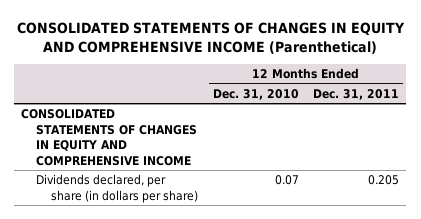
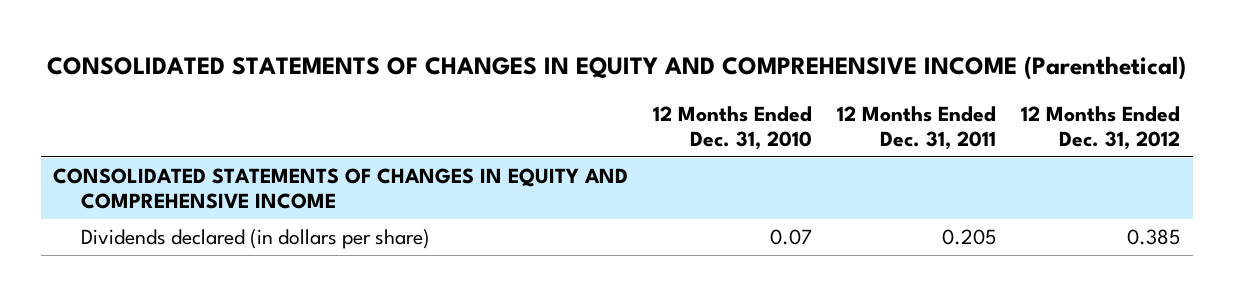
none -> [1021,105,1181,150] 12 Months Ended Dec. 31, 2012
[36,174,199,203] Dividends declared, per share (in dollars per share) -> [80,229,430,250] Dividends declared (in dollars per share)

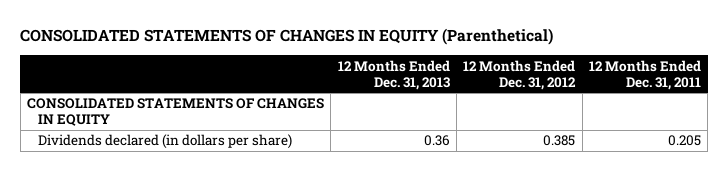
[46,56,1186,81] CONSOLIDATED STATEMENTS OF CHANGES IN EQUITY AND COMPREHENSIVE INCOME (Parenthetical) -> [20,28,554,46] CONSOLIDATED STATEMENTS OF CHANGES IN EQUITY (Parenthetical)
[653,105,813,150] 12 Months Ended Dec. 31, 2010 -> none
none -> [337,59,450,90] 12 Months Ended Dec. 31, 2013
[53,168,629,210] CONSOLIDATED STATEMENTS OF CHANGES IN EQUITY AND COMPREHENSIVE INCOME -> [27,98,325,127] CONSOLIDATED STATEMENTS OF CHANGES IN EQUITY

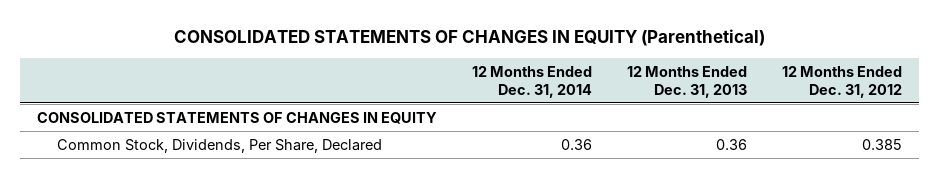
[589,59,702,90] 12 Months Ended Dec. 31, 2011 -> none
none -> [472,65,593,98] 12 Months Ended Dec. 31, 2014
[37,134,292,150] Dividends declared (in dollars per share) -> [56,138,382,153] Common Stock, Dividends, Per Share, Declared

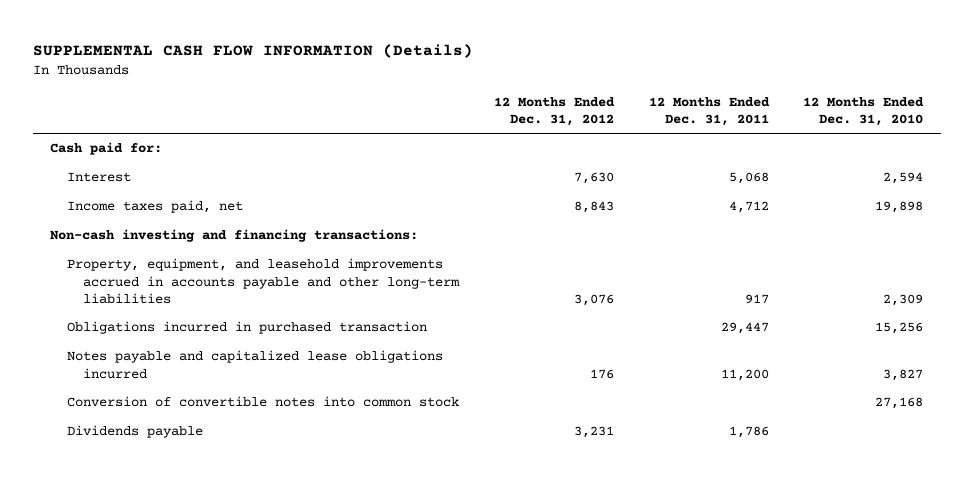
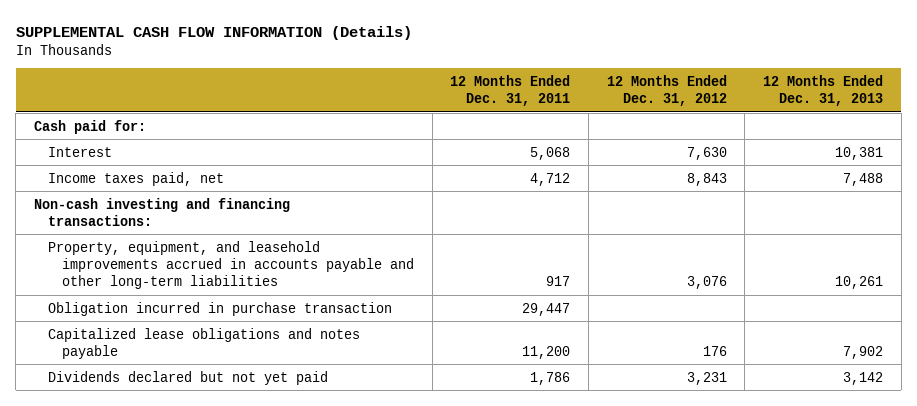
[803,96,925,127] 12 Months Ended Dec. 31, 2010 -> none
none -> [762,74,883,106] 12 Months Ended Dec. 31, 2013
[66,396,459,408] Conversion of convertible notes into common stock -> none
[66,321,427,335] Obligations incurred in purchased transaction -> [48,301,393,316] Obligation incurred in purchase transaction
[66,350,443,379] Notes payable and capitalized lease obligations incurred -> [48,327,361,359] Capitalized lease obligations and notes payable
[66,425,203,439] Dividends payable -> [48,370,329,385] Dividends declared but not yet paid

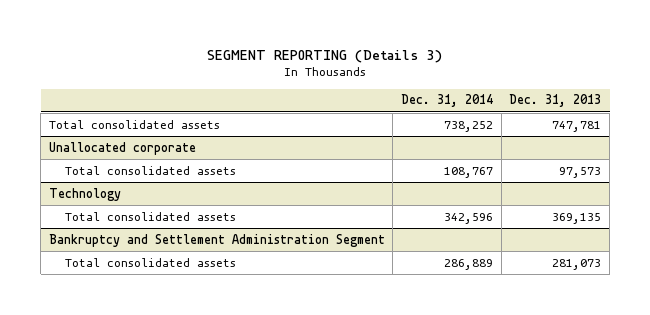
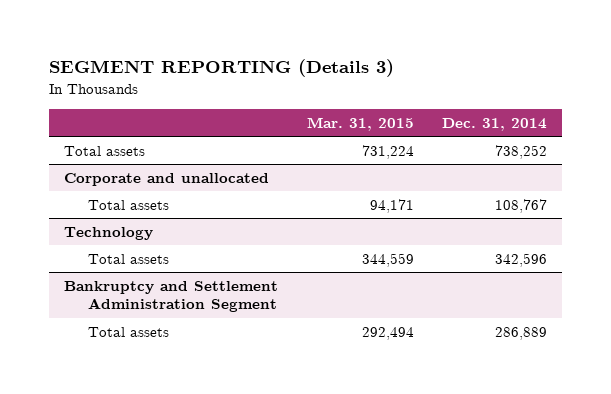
[509,94,602,108] Dec. 31, 2013 -> none
none -> [306,116,414,131] Mar. 31, 2015
[48,119,220,129] Total consolidated assets -> [63,145,145,156] Total assets
[48,141,196,155] Unallocated corporate -> [63,172,269,186] Corporate and unallocated
[65,165,237,175] Total consolidated assets -> [88,199,170,210] Total assets
[65,211,237,221] Total consolidated assets -> [88,253,170,264] Total assets
[65,257,237,267] Total consolidated assets -> [88,326,170,337] Total assets

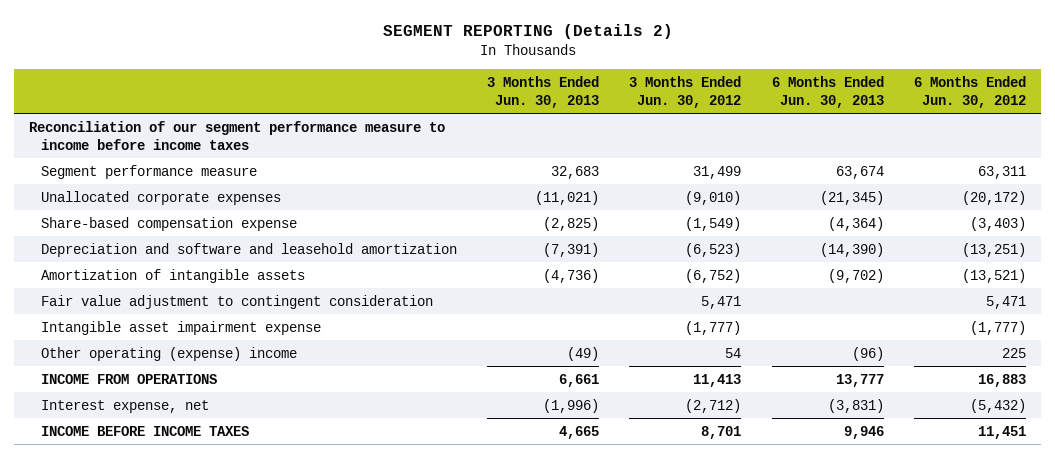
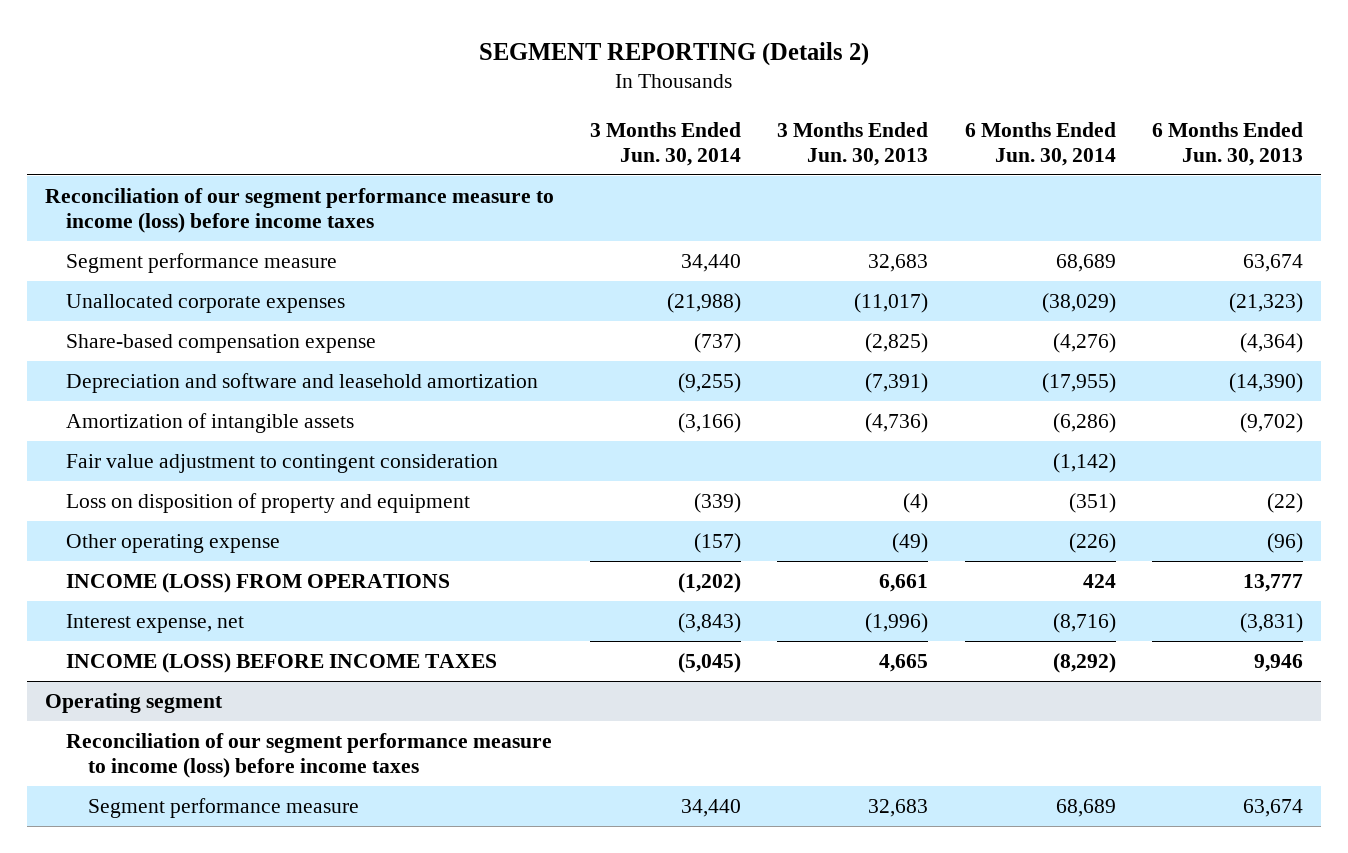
[629,75,742,108] 3 Months Ended Jun. 30, 2012 -> none
[913,75,1026,108] 6 Months Ended Jun. 30, 2012 -> none
none -> [590,121,742,166] 3 Months Ended Jun. 30, 2014
none -> [964,121,1116,166] 6 Months Ended Jun. 30, 2014
[29,120,446,150] Reconciliation of our segment performance measure to income before income taxes -> [44,187,554,233] Reconciliation of our segment performance measure to income (loss) before income taxes
[534,190,599,205] (11,021) -> [854,292,929,313] (11,017)
[819,190,884,205] (21,345) -> [1229,292,1304,313] (21,323)
[40,320,321,335] Intangible asset impairment expense -> none
none -> [66,492,471,513] Loss on disposition of property and equipment
[40,346,297,361] Other operating (expense) income -> [66,533,281,553] Other operating expense
[40,373,217,384] INCOME FROM OPERATIONS -> [66,572,451,593] INCOME (LOSS) FROM OPERATIONS
[40,425,249,436] INCOME BEFORE INCOME TAXES -> [66,652,498,673] INCOME (LOSS) BEFORE INCOME TAXES
none -> [44,692,223,713] Operating segment
none -> [66,732,553,778] Reconciliation of our segment performance measure to income (loss) before income taxes
none -> [88,797,360,818] Segment performance measure

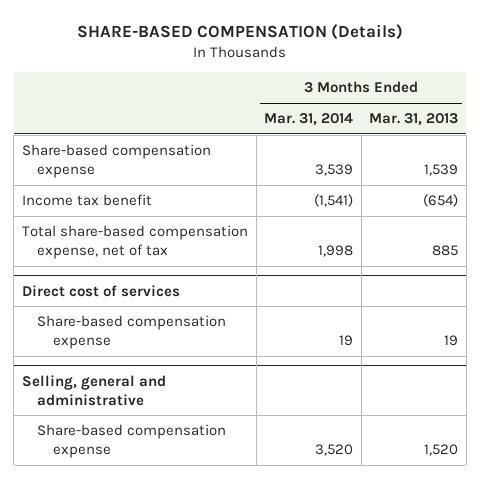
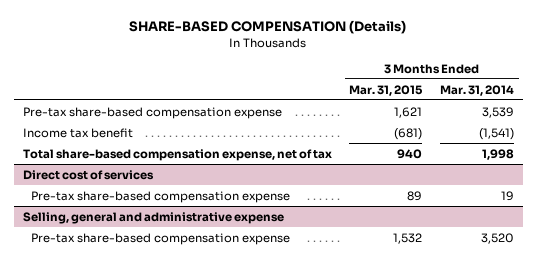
[369,113,459,127] Mar. 31, 2013 -> none
none -> [349,84,424,96] Mar. 31, 2015
[21,144,211,179] Share-based compensation expense -> [22,106,282,119] Pre-tax share-based compensation expense
[37,315,227,350] Share-based compensation expense -> [31,190,291,203] Pre-tax share-based compensation expense
[21,374,166,406] Selling, general and administrative -> [22,211,284,224] Selling, general and administrative expense
[37,424,227,459] Share-based compensation expense -> [31,232,291,245] Pre-tax share-based compensation expense

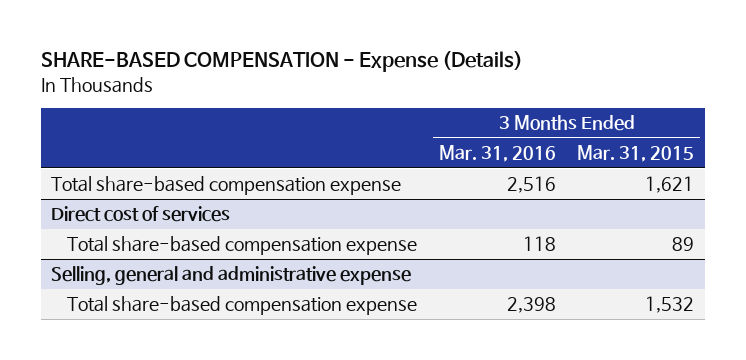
[129,20,407,35] SHARE-BASED COMPENSATION (Details) -> [40,51,523,73] SHARE-BASED COMPENSATION - Expense (Details)
[440,84,515,96] Mar. 31, 2014 -> none
none -> [438,144,556,162] Mar. 31, 2016
[22,127,133,138] Income tax benefit -> none
[22,148,332,161] Total share-based compensation expense, net of tax -> none
[22,106,282,119] Pre-tax share-based compensation expense -> [51,176,402,196] Total share-based compensation expense
[31,190,291,203] Pre-tax share-based compensation expense -> [66,236,417,256] Total share-based compensation expense
[31,232,291,245] Pre-tax share-based compensation expense -> [66,296,417,316] Total share-based compensation expense

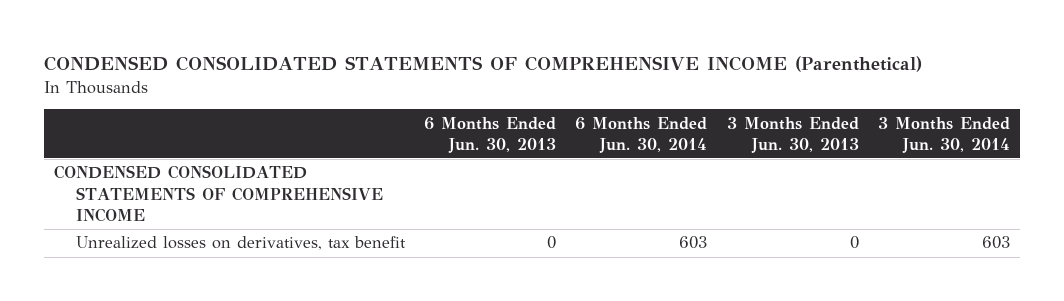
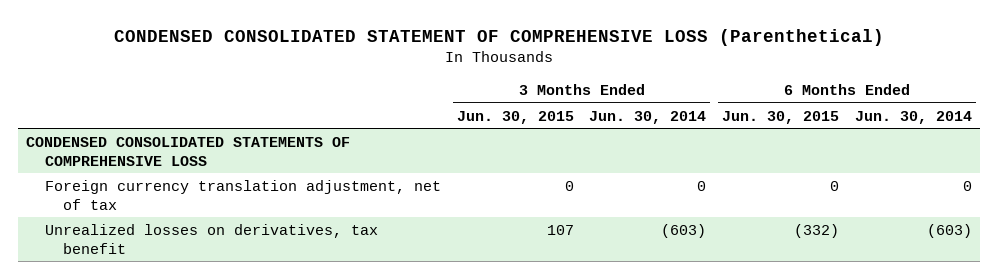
[44,56,923,73] CONDENSED CONSOLIDATED STATEMENTS OF COMPREHENSIVE INCOME (Parenthetical) -> [114,28,885,46] CONDENSED CONSOLIDATED STATEMENT OF COMPREHENSIVE LOSS (Parenthetical)
[423,116,556,153] 6 Months Ended Jun. 30, 2013 -> none
[726,116,859,153] 3 Months Ended Jun. 30, 2013 -> none
none -> [456,110,574,124] Jun. 30, 2015
none -> [722,110,840,124] Jun. 30, 2015
[54,165,383,222] CONDENSED CONSOLIDATED STATEMENTS OF COMPREHENSIVE INCOME -> [26,136,351,166] CONDENSED CONSOLIDATED STATEMENTS OF COMPREHENSIVE LOSS
none -> [44,179,441,210] Foreign currency translation adjustment, net of tax
[679,236,708,250] 603 -> [927,223,973,238] (603)
[981,236,1010,250] 603 -> [661,223,707,238] (603)

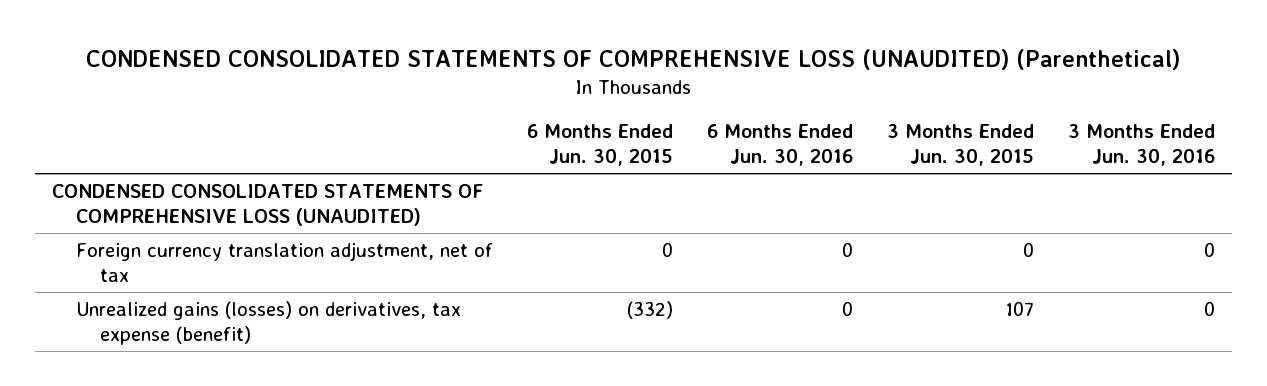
[114,28,885,46] CONDENSED CONSOLIDATED STATEMENT OF COMPREHENSIVE LOSS (Parenthetical) -> [86,48,1181,70] CONDENSED CONSOLIDATED STATEMENTS OF COMPREHENSIVE LOSS (UNAUDITED) (Parenthetical)
[589,110,707,124] Jun. 30, 2014 -> none
[855,110,973,124] Jun. 30, 2014 -> none
none -> [706,124,853,167] 6 Months Ended Jun. 30, 2016
none -> [1067,124,1215,167] 3 Months Ended Jun. 30, 2016
[26,136,351,166] CONDENSED CONSOLIDATED STATEMENTS OF COMPREHENSIVE LOSS -> [52,183,484,227] CONDENSED CONSOLIDATED STATEMENTS OF COMPREHENSIVE LOSS (UNAUDITED)
[44,223,378,254] Unrealized losses on derivatives, tax benefit -> [75,300,461,346] Unrealized gains (losses) on derivatives, tax expense (benefit)

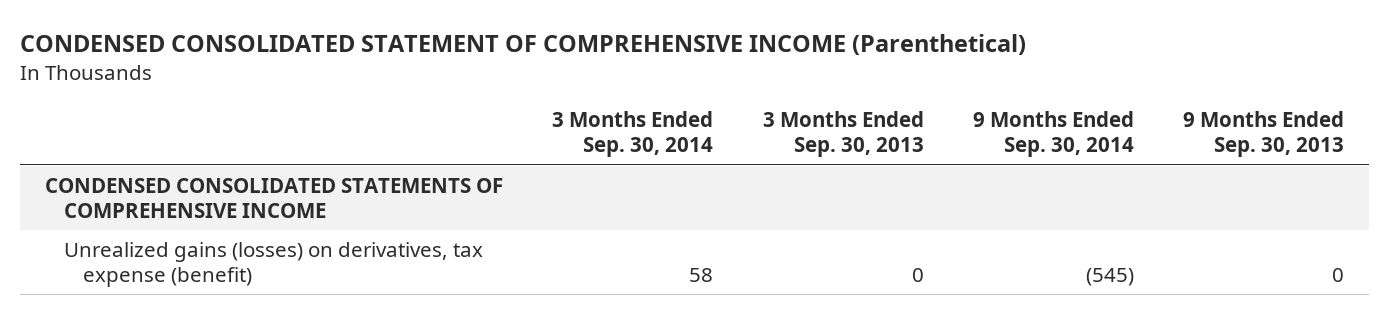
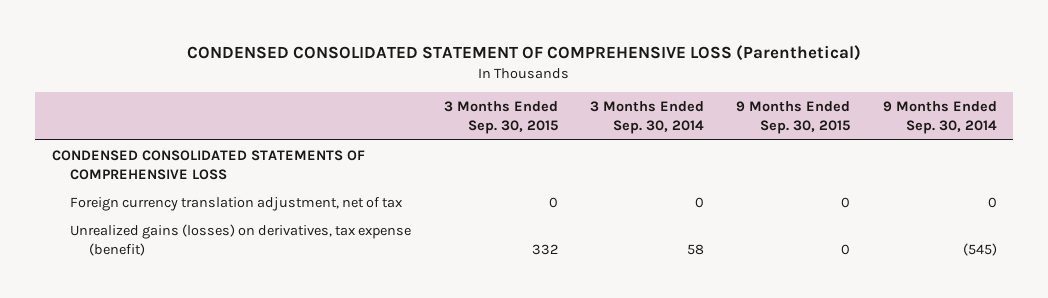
[20,34,1027,56] CONDENSED CONSOLIDATED STATEMENT OF COMPREHENSIVE INCOME (Parenthetical) -> [187,45,862,62] CONDENSED CONSOLIDATED STATEMENT OF COMPREHENSIVE LOSS (Parenthetical)
[762,111,924,158] 3 Months Ended Sep. 30, 2013 -> none
[1183,111,1345,158] 9 Months Ended Sep. 30, 2013 -> none
none -> [443,101,558,134] 3 Months Ended Sep. 30, 2015
none -> [736,101,851,134] 9 Months Ended Sep. 30, 2015
[45,177,504,218] CONDENSED CONSOLIDATED STATEMENTS OF COMPREHENSIVE INCOME -> [51,149,365,180] CONDENSED CONSOLIDATED STATEMENTS OF COMPREHENSIVE LOSS
none -> [70,196,404,211] Foreign currency translation adjustment, net of tax

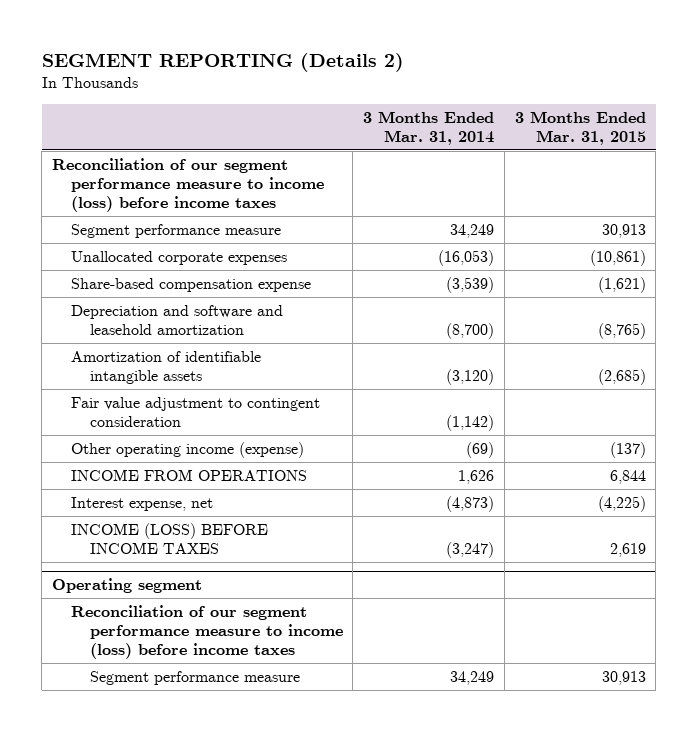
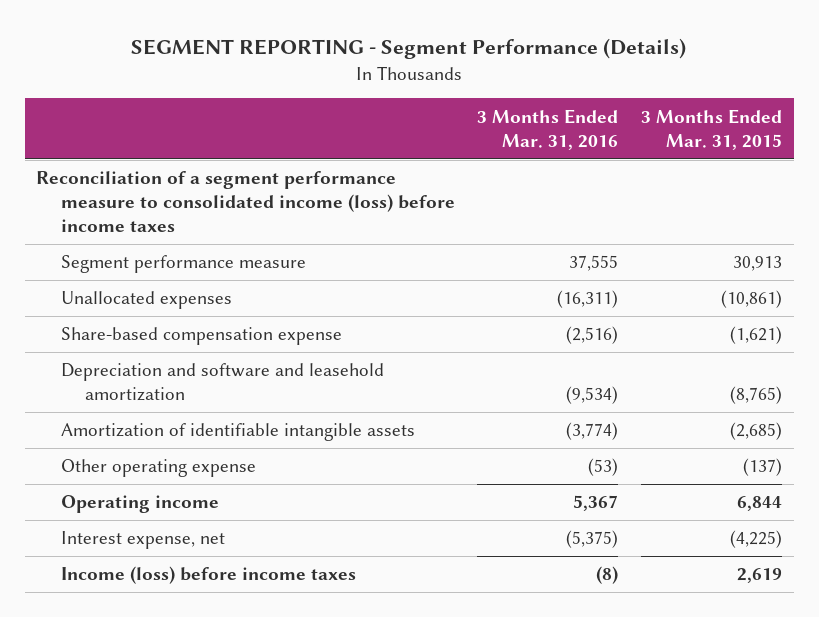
[41,52,404,72] SEGMENT REPORTING (Details 2) -> [131,38,687,60] SEGMENT REPORTING - Segment Performance (Details)
[363,110,495,146] 3 Months Ended Mar. 31, 2014 -> none
none -> [477,108,619,150] 3 Months Ended Mar. 31, 2016
[52,157,324,212] Reconciliation of our segment performance measure to income (loss) before income taxes -> [36,171,455,233] Reconciliation of a segment performance measure to consolidated income (loss) before income taxes
[70,250,287,265] Unallocated corporate expenses -> [60,291,232,310] Unallocated expenses
[70,396,320,427] Fair value adjustment to contingent consideration -> none
[70,441,304,458] Other operating income (expense) -> [60,459,256,478] Other operating expense
[70,468,307,481] INCOME FROM OPERATIONS -> [60,495,219,514] Operating income
[52,578,203,594] Operating segment -> none
[70,604,343,659] Reconciliation of our segment performance measure to income (loss) before income taxes -> none
[89,670,300,685] Segment performance measure -> none
[70,522,268,554] INCOME (LOSS) BEFORE INCOME TAXES -> [60,566,356,585] Income (loss) before income taxes

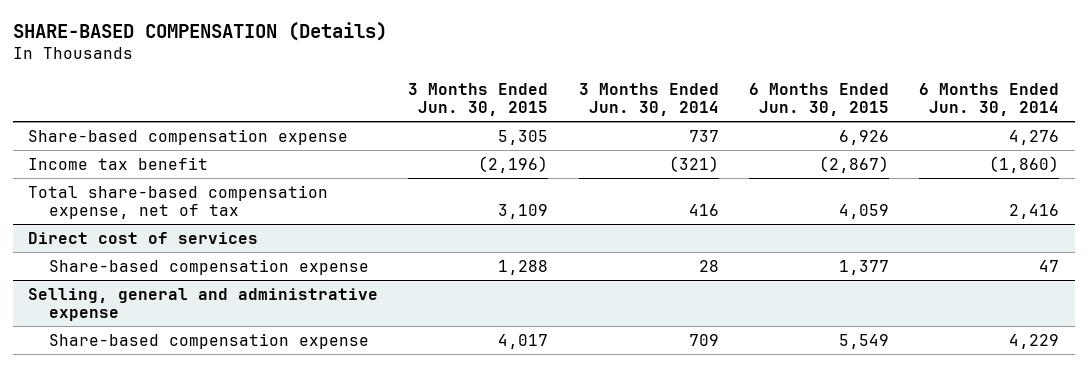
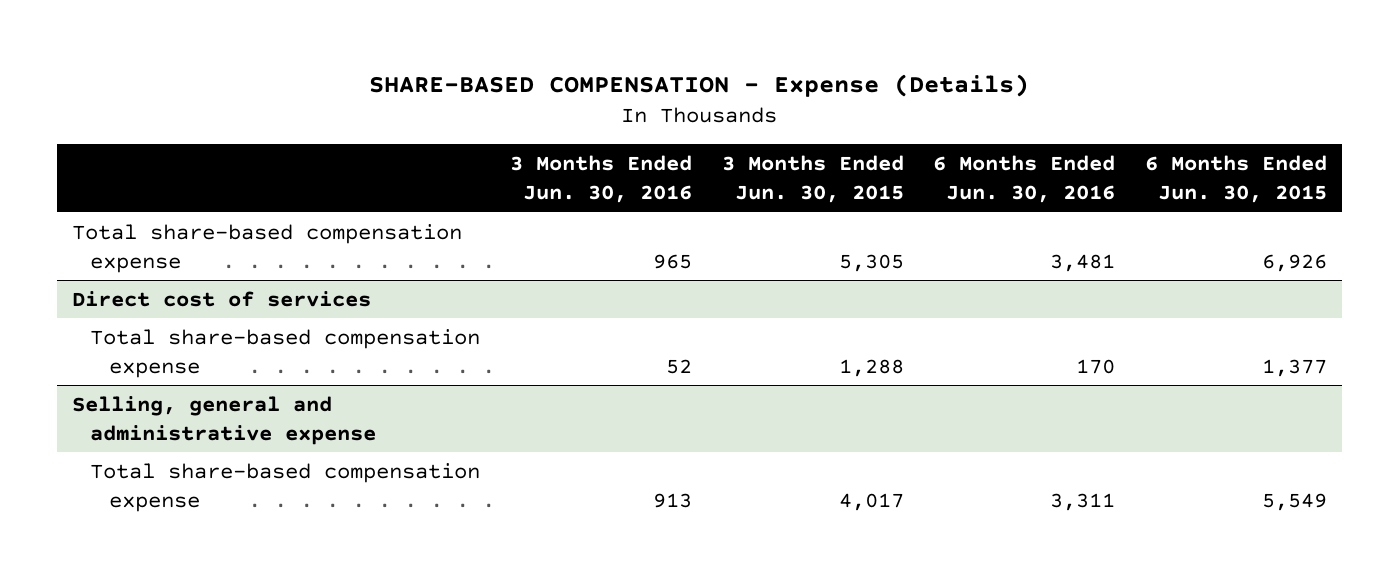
[12,21,387,41] SHARE-BASED COMPENSATION (Details) -> [369,73,1030,97] SHARE-BASED COMPENSATION - Expense (Details)
[578,82,719,117] 3 Months Ended Jun. 30, 2014 -> none
[919,82,1060,117] 6 Months Ended Jun. 30, 2014 -> none
none -> [509,154,692,203] 3 Months Ended Jun. 30, 2016
none -> [933,154,1116,203] 6 Months Ended Jun. 30, 2016
[27,156,208,170] Income tax benefit -> none
[27,184,328,220] Total share-based compensation expense, net of tax -> none
[27,128,348,145] Share-based compensation expense -> [71,223,462,273] Total share-based compensation expense
[49,258,370,275] Share-based compensation expense -> [90,328,481,378] Total share-based compensation expense
[49,332,370,349] Share-based compensation expense -> [90,462,481,512] Total share-based compensation expense

